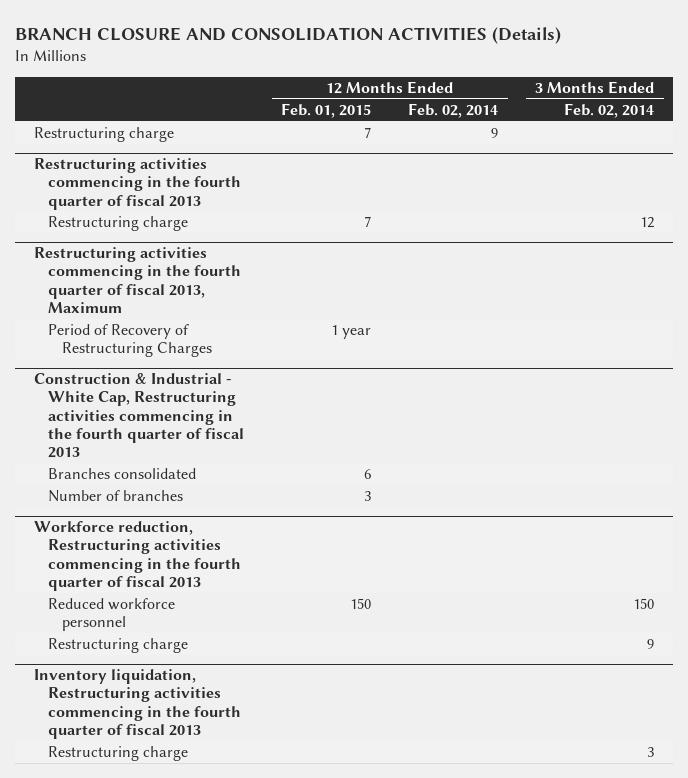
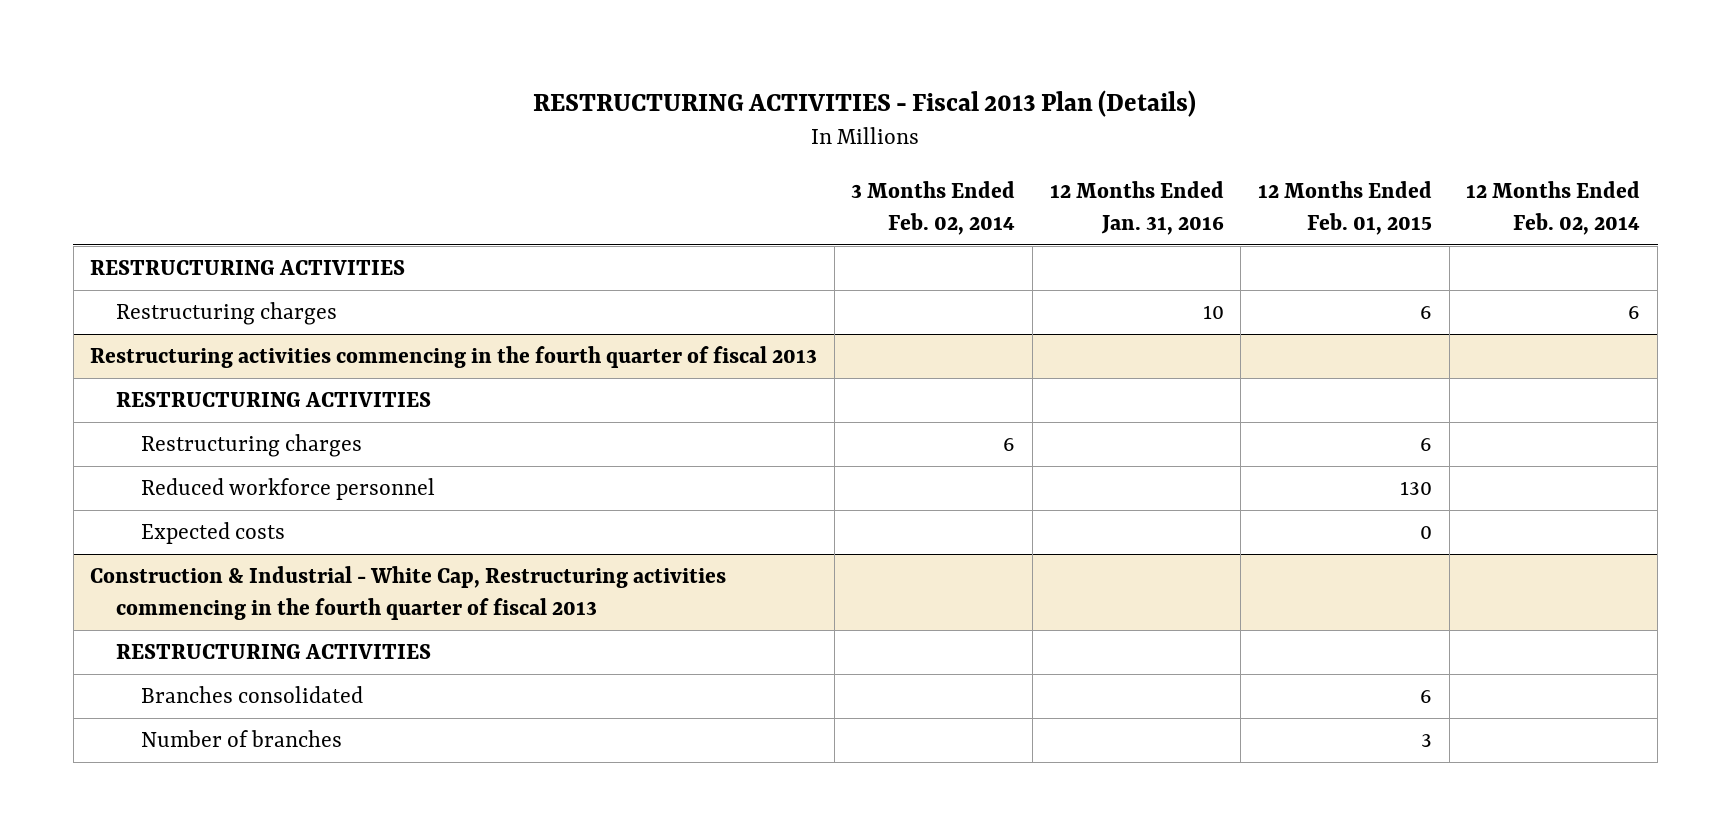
[15,26,562,44] BRANCH CLOSURE AND CONSOLIDATION ACTIVITIES (Details) -> [533,90,1197,118] RESTRUCTURING ACTIVITIES - Fiscal 2013 Plan (Details)
none -> [1049,181,1224,235] 12 Months Ended Jan. 31, 2016
none -> [90,260,406,276] RESTRUCTURING ACTIVITIES
[33,127,174,143] Restructuring charge -> [115,302,337,326] Restructuring charges
[364,127,372,139] 7 -> [1420,306,1433,320] 6
[491,128,499,139] 9 -> [1628,306,1641,320] 6
[33,247,241,313] Restructuring activities commencing in the fourth quarter of fiscal 2013, Maximum -> none
[47,324,213,358] Period of Recovery of Restructuring Charges -> none
none -> [115,392,431,408] RESTRUCTURING ACTIVITIES
[47,216,188,232] Restructuring charge -> [141,434,363,458] Restructuring charges
[364,216,372,228] 7 -> [1420,438,1433,452] 6
[640,217,655,229] 12 -> [1003,438,1016,452] 6
none -> [141,478,436,501] Reduced workforce personnel
none -> [141,522,286,545] Expected costs
none -> [115,644,431,660] RESTRUCTURING ACTIVITIES
[33,521,241,591] Workforce reduction, Restructuring activities commencing in the fourth quarter of fiscal 2013 -> none
[47,598,175,632] Reduced workforce personnel -> none
[47,638,188,654] Restructuring charge -> none
[33,669,241,739] Inventory liquidation, Restructuring activities commencing in the fourth quarter of fiscal 2013 -> none
[47,746,188,762] Restructuring charge -> none

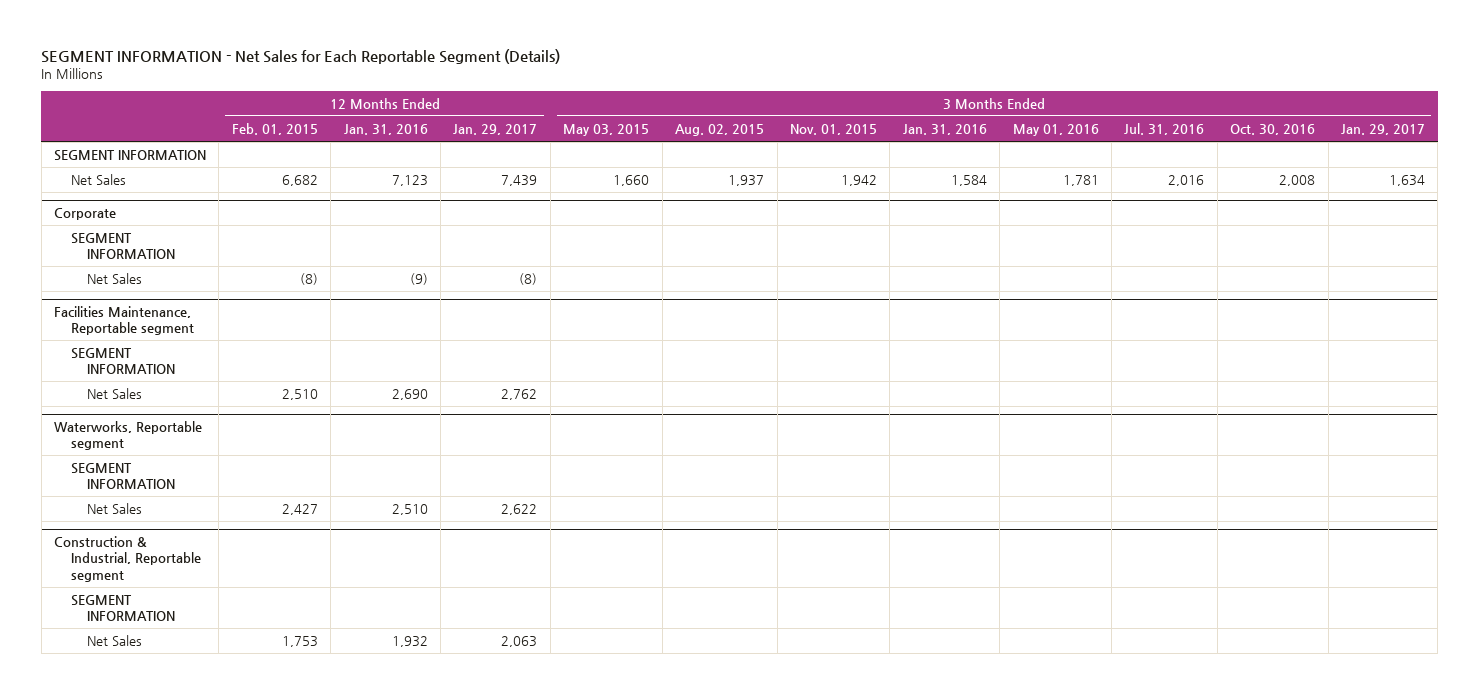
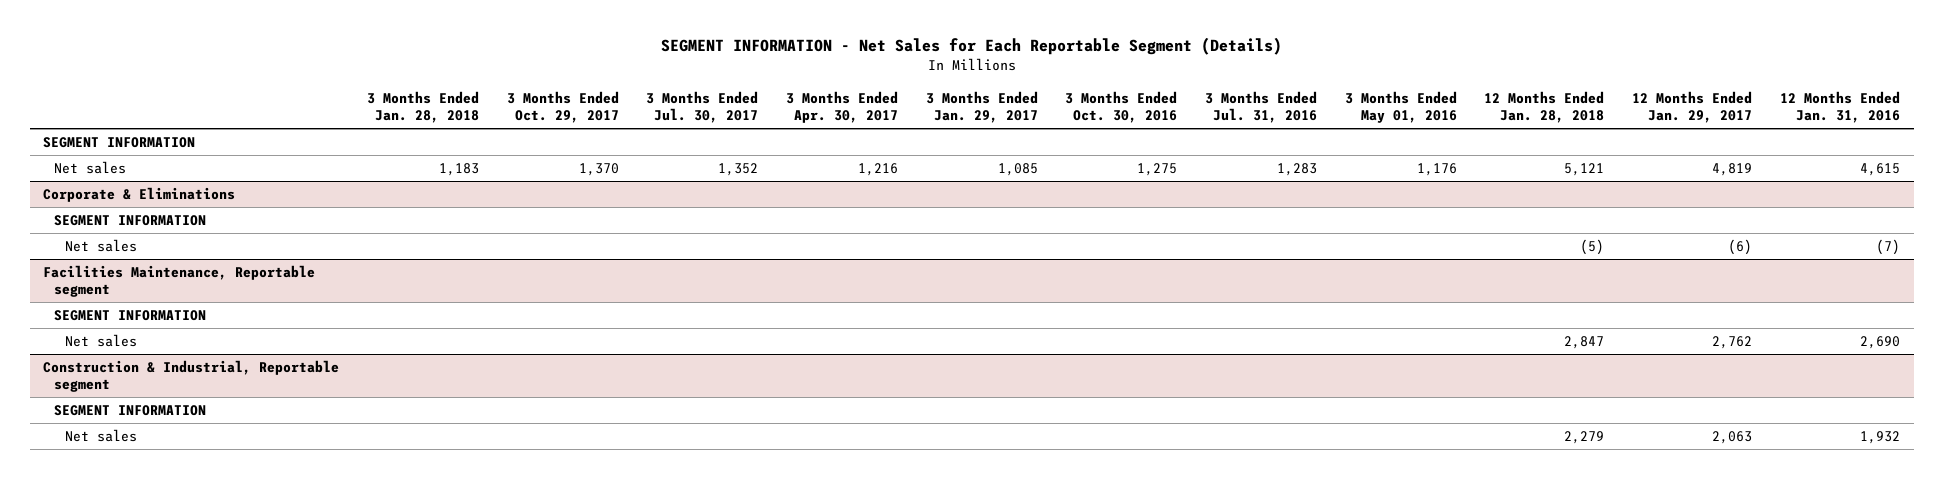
[231,122,318,135] Feb. 01, 2015 -> none
[563,123,650,136] May 03, 2015 -> none
[675,123,765,136] Aug. 02, 2015 -> none
[789,123,877,135] Nov. 01, 2015 -> none
[902,123,987,135] Jan. 31, 2016 -> none
none -> [367,90,480,123] 3 Months Ended Jan. 28, 2018
none -> [506,90,619,123] 3 Months Ended Oct. 29, 2017
none -> [646,90,759,123] 3 Months Ended Jul. 30, 2017
none -> [786,90,899,123] 3 Months Ended Apr. 30, 2017
none -> [1484,90,1605,123] 12 Months Ended Jan. 28, 2018
[70,173,126,185] Net Sales -> [54,161,127,175] Net sales
[391,174,428,186] 7,123 -> [1859,163,1900,177] 4,615
[501,174,538,186] 7,439 -> [1712,163,1753,177] 4,819
[1062,174,1099,186] 1,781 -> [1416,163,1457,177] 1,176
[1168,174,1205,186] 2,016 -> [1277,163,1318,177] 1,283
[1279,174,1316,186] 2,008 -> [1137,163,1178,177] 1,275
[1388,174,1425,186] 1,634 -> [997,163,1038,177] 1,085
[54,208,117,221] Corporate -> [43,187,236,203] Corporate & Eliminations
[87,272,143,284] Net Sales -> [65,239,138,253] Net sales
[409,272,428,285] (9) -> [1875,239,1900,256] (7)
[519,272,538,285] (8) -> [1728,239,1753,256] (6)
[54,421,203,451] Waterworks, Reportable segment -> none
[70,462,176,490] SEGMENT INFORMATION -> none
[87,502,143,514] Net Sales -> none
[87,387,143,399] Net Sales -> [65,334,138,348] Net sales
[87,634,143,646] Net Sales -> [65,429,138,443] Net sales

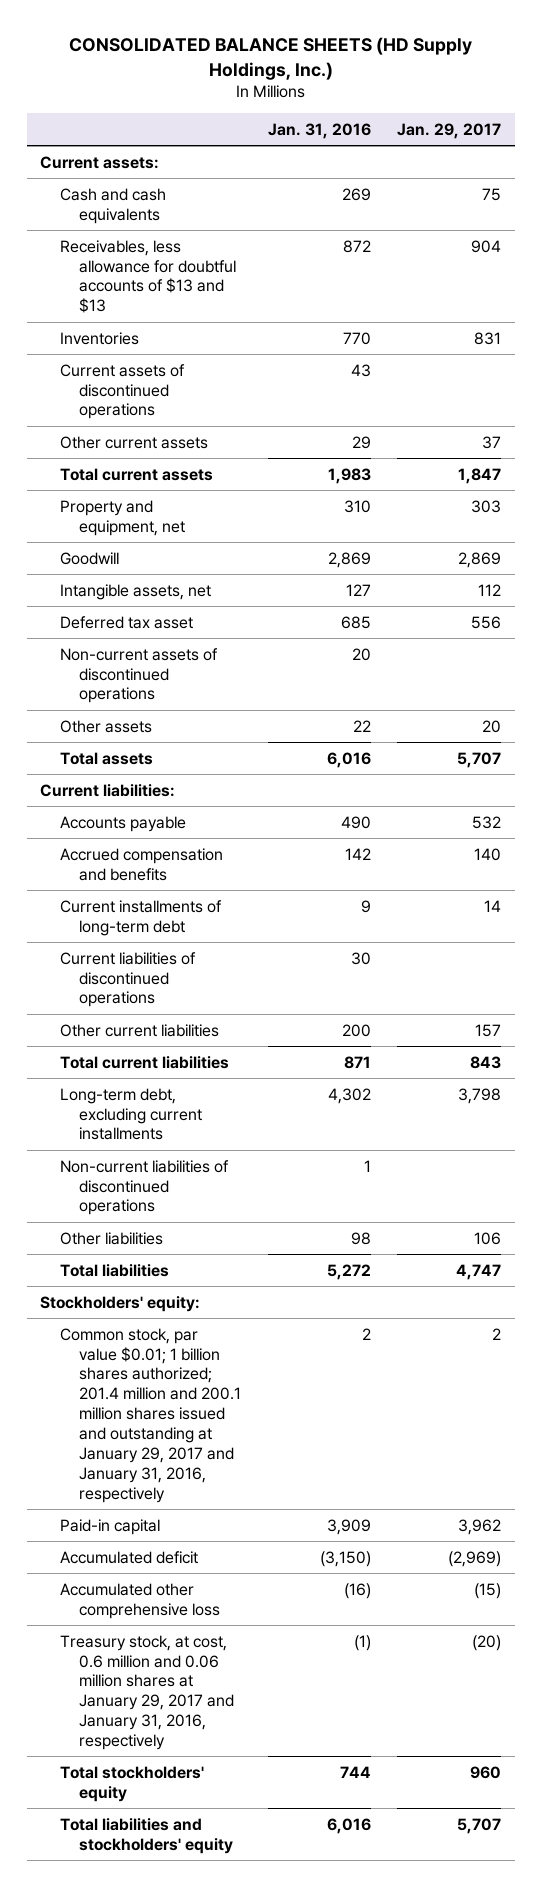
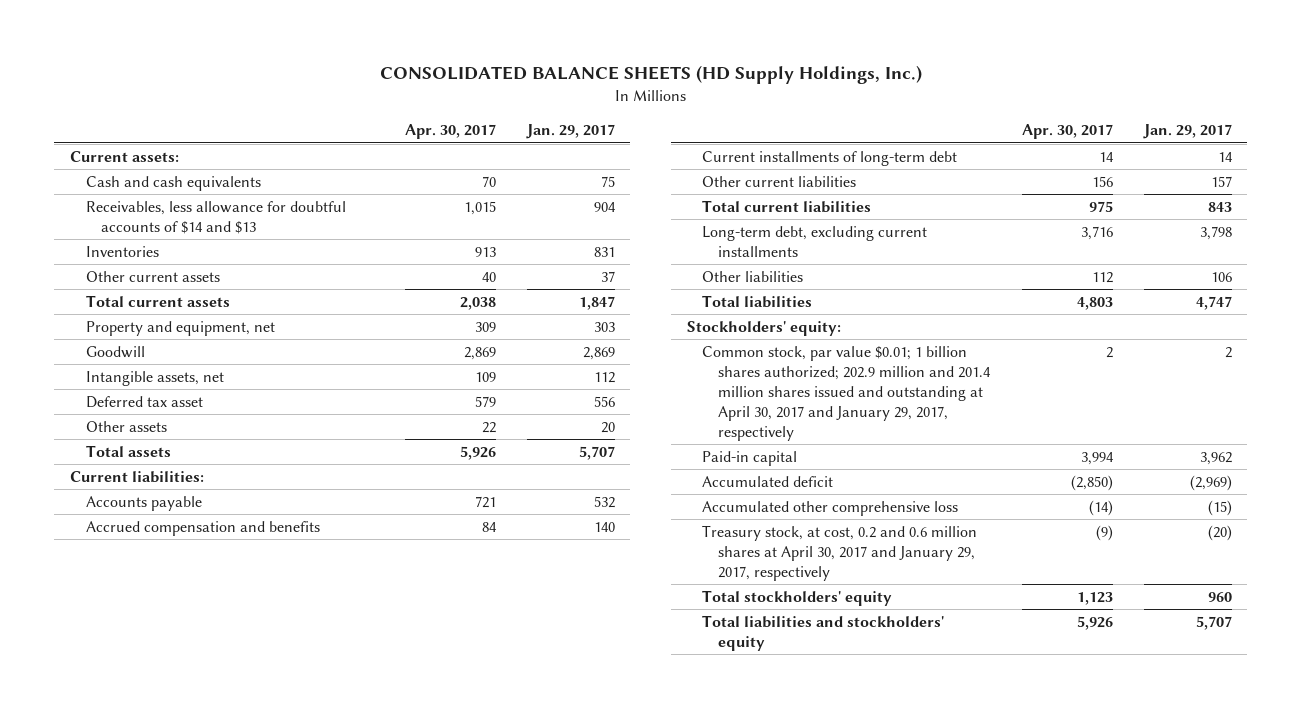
[267,122,371,139] Jan. 31, 2016 -> none
none -> [404,124,496,140] Apr. 30, 2017
[59,239,237,314] Receivables, less allowance for doubtful accounts of $13 and $13 -> [85,200,346,234] Receivables, less allowance for doubtful accounts of $14 and $13
[59,363,185,420] Current assets of discontinued operations -> none
[59,647,218,704] Non-current assets of discontinued operations -> none
[59,951,196,1008] Current liabilities of discontinued operations -> none
[59,1159,229,1216] Non-current liabilities of discontinued operations -> none
[59,1327,242,1503] Common stock, par value $0.01; 1 billion shares authorized; 201.4 million and 200.1 million shares issued and outstanding at January 29, 2017 and January 31, 2016, respectively -> [702,345,992,441] Common stock, par value $0.01; 1 billion shares authorized; 202.9 million and 201.4 million shares issued and outstanding at April 30, 2017 and January 29, 2017, respectively
[59,1634,235,1750] Treasury stock, at cost, 0.6 million and 0.06 million shares at January 29, 2017 and January 31, 2016, respectively -> [702,524,978,581] Treasury stock, at cost, 0.2 and 0.6 million shares at April 30, 2017 and January 29, 2017, respectively

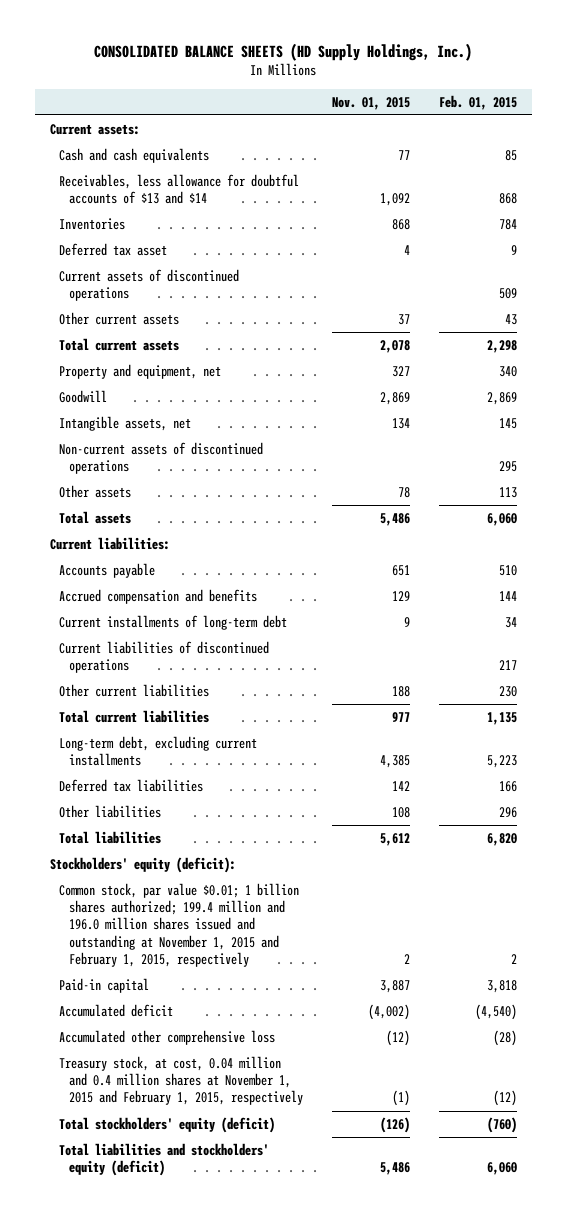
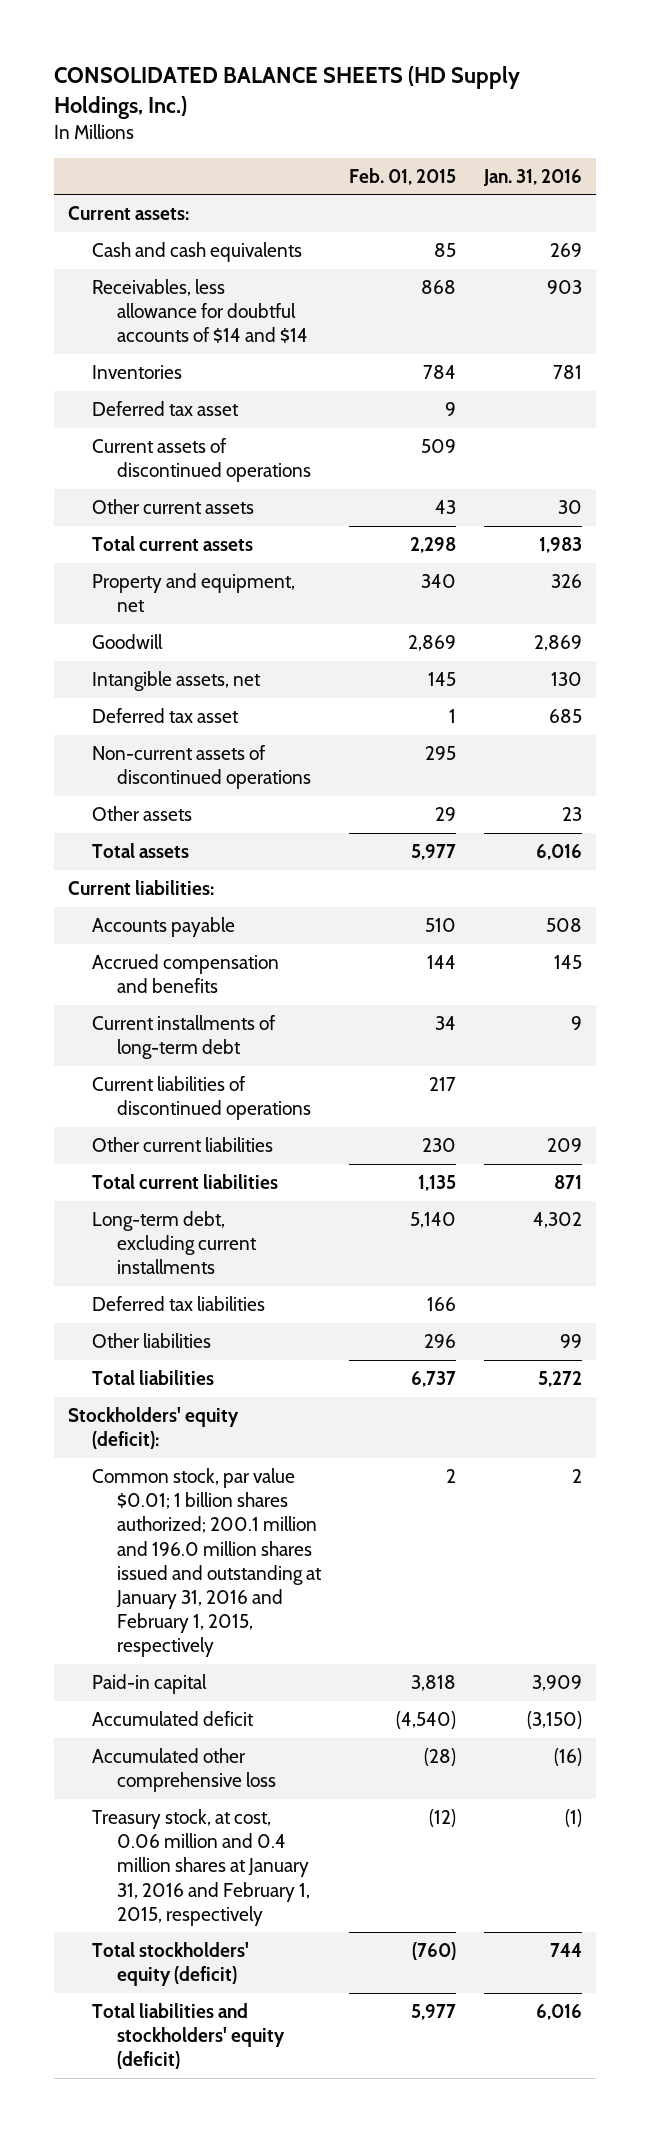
[332,96,411,110] Nov. 01, 2015 -> none
none -> [482,168,582,186] Jan. 31, 2016
[59,173,300,205] Receivables, less allowance for doubtful accounts of $13 and $14 -> [92,278,308,344] Receivables, less allowance for doubtful accounts of $14 and $14
none -> [92,707,240,723] Deferred tax asset
[499,486,518,498] 113 -> [434,806,456,821] 29
[487,512,518,526] 6,060 -> [410,843,456,860] 5,977
[487,755,518,769] 5,223 -> [409,1211,456,1228] 5,140
[487,832,518,846] 6,820 -> [410,1370,456,1387] 6,737
[59,882,300,968] Common stock, par value $0.01; 1 billion shares authorized; 199.4 million and 196.0 million shares issued and outstanding at November 1, 2015 and February 1, 2015, respectively -> [92,1467,322,1658] Common stock, par value $0.01; 1 billion shares authorized; 200.1 million and 196.0 million shares issued and outstanding at January 31, 2016 and February 1, 2015, respectively
[59,1055,304,1106] Treasury stock, at cost, 0.04 million and 0.4 million shares at November 1, 2015 and February 1, 2015, respectively -> [92,1808,310,1926] Treasury stock, at cost, 0.06 million and 0.4 million shares at January 31, 2016 and February 1, 2015, respectively
[487,1162,518,1176] 6,060 -> [410,2003,456,2020] 5,977

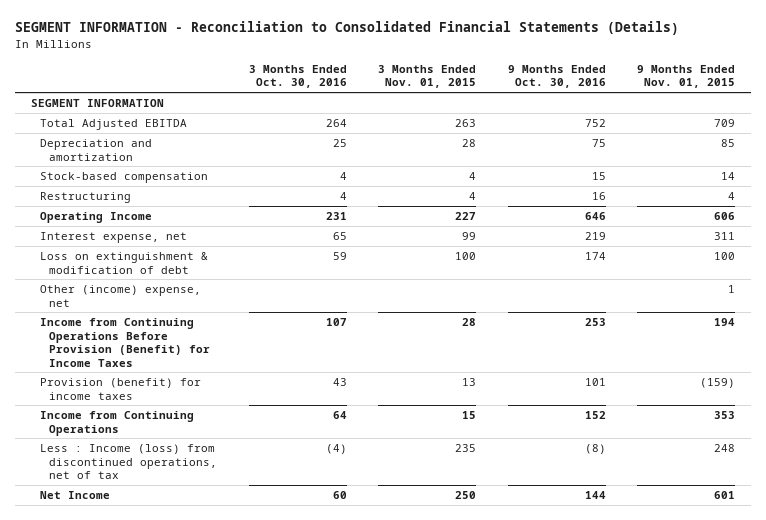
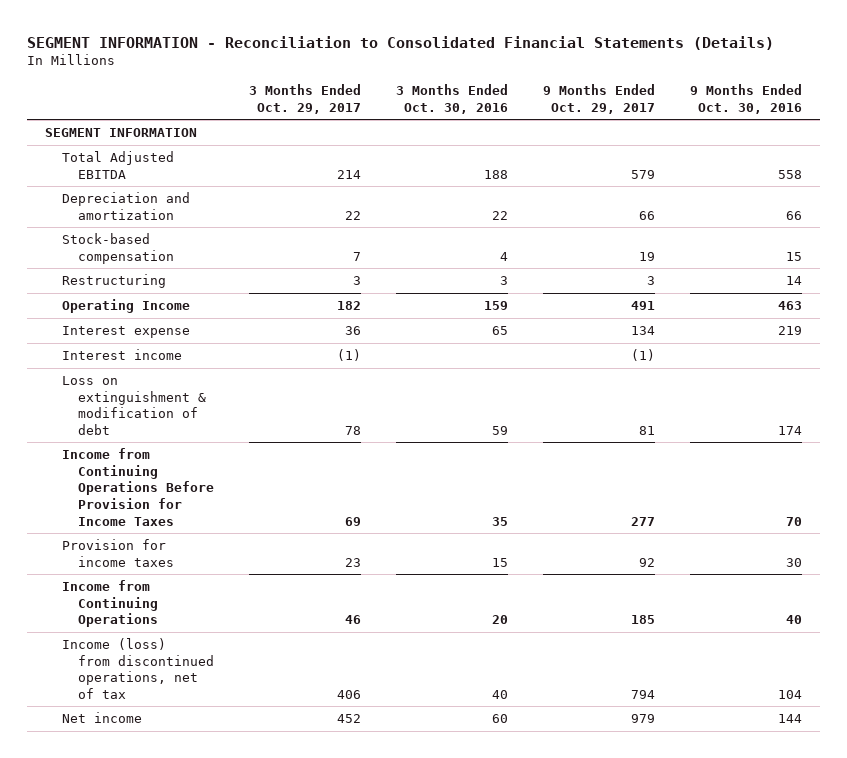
[378,64,477,89] 3 Months Ended Nov. 01, 2015 -> none
[637,64,736,89] 9 Months Ended Nov. 01, 2015 -> none
none -> [249,84,362,114] 3 Months Ended Oct. 29, 2017
none -> [543,84,656,114] 9 Months Ended Oct. 29, 2017
[325,119,347,128] 264 -> [484,169,509,179] 188
[584,119,606,128] 752 -> [778,169,803,179] 558
[332,139,347,148] 25 -> [492,210,509,220] 22
[591,139,606,148] 75 -> [786,210,803,220] 66
[339,192,347,201] 4 -> [500,276,509,286] 3
[591,192,606,201] 16 -> [786,276,803,286] 14
[325,212,347,221] 231 -> [484,301,509,311] 159
[584,212,606,221] 646 -> [778,301,803,311] 463
[40,232,188,244] Interest expense, net -> [61,326,190,339] Interest expense
none -> [61,349,182,361] Interest income
[40,285,202,307] Other (income) expense, net -> none
[40,318,211,367] Income from Continuing Operations Before Provision (Benefit) for Income Taxes -> [61,448,215,526] Income from Continuing Operations Before Provision for Income Taxes
[325,318,347,327] 107 -> [492,516,509,526] 35
[584,318,606,327] 253 -> [786,516,803,526] 70
[40,378,202,400] Provision (benefit) for income taxes -> [61,539,175,567] Provision for income taxes
[332,378,347,387] 43 -> [492,557,509,567] 15
[584,378,606,387] 101 -> [786,557,803,567] 30
[332,411,347,420] 64 -> [492,615,509,625] 20
[584,411,606,420] 152 -> [786,615,803,625] 40
[40,444,218,480] Less : Income (loss) from discontinued operations, net of tax -> [61,638,215,699] Income (loss) from discontinued operations, net of tax
[325,444,347,455] (4) -> [492,689,509,699] 40
[584,444,606,455] (8) -> [778,689,803,699] 104
[40,491,111,500] Net Income -> [61,712,142,724] Net income

